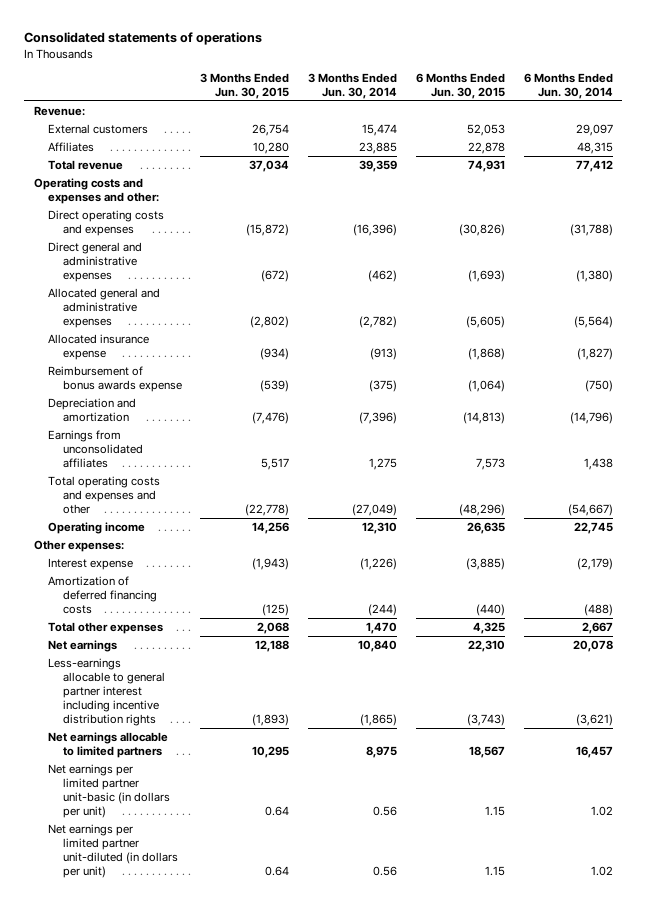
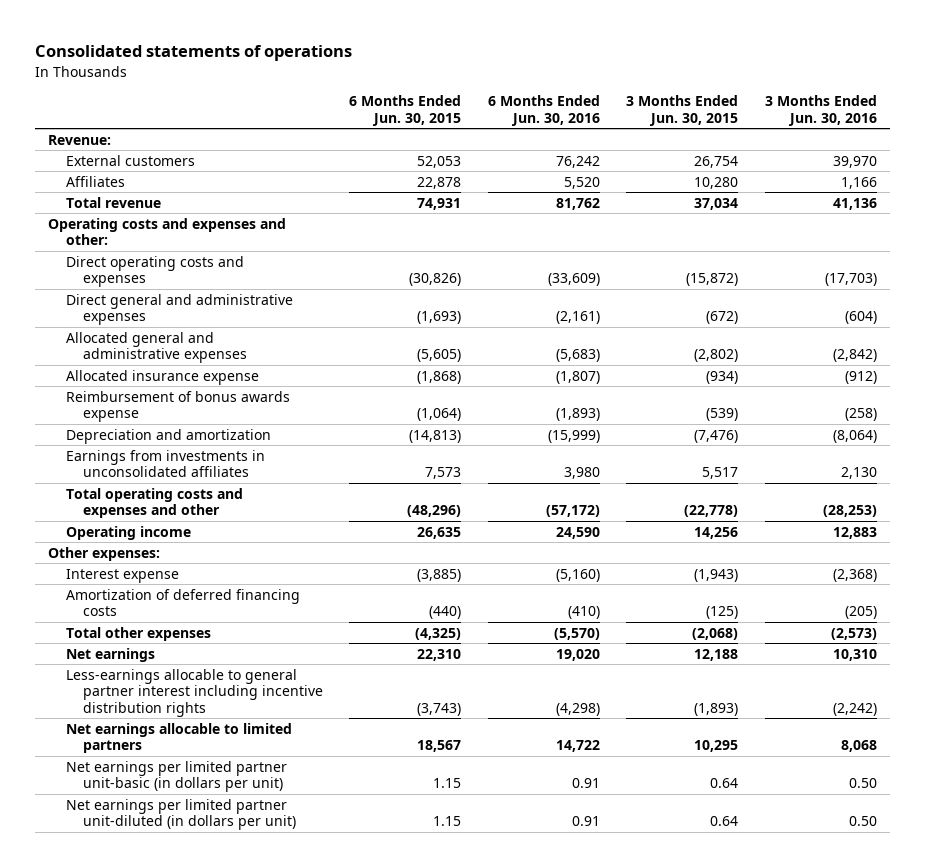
[308,73,398,100] 3 Months Ended Jun. 30, 2014 -> none
[523,73,613,100] 6 Months Ended Jun. 30, 2014 -> none
none -> [487,95,600,126] 6 Months Ended Jun. 30, 2016
none -> [764,95,877,126] 3 Months Ended Jun. 30, 2016
[48,429,143,469] Earnings from unconsolidated affiliates -> [65,449,265,478] Earnings from investments in unconsolidated affiliates
[257,621,290,634] 2,068 -> [692,627,739,640] (2,068)
[473,621,506,634] 4,325 -> [415,627,462,640] (4,325)

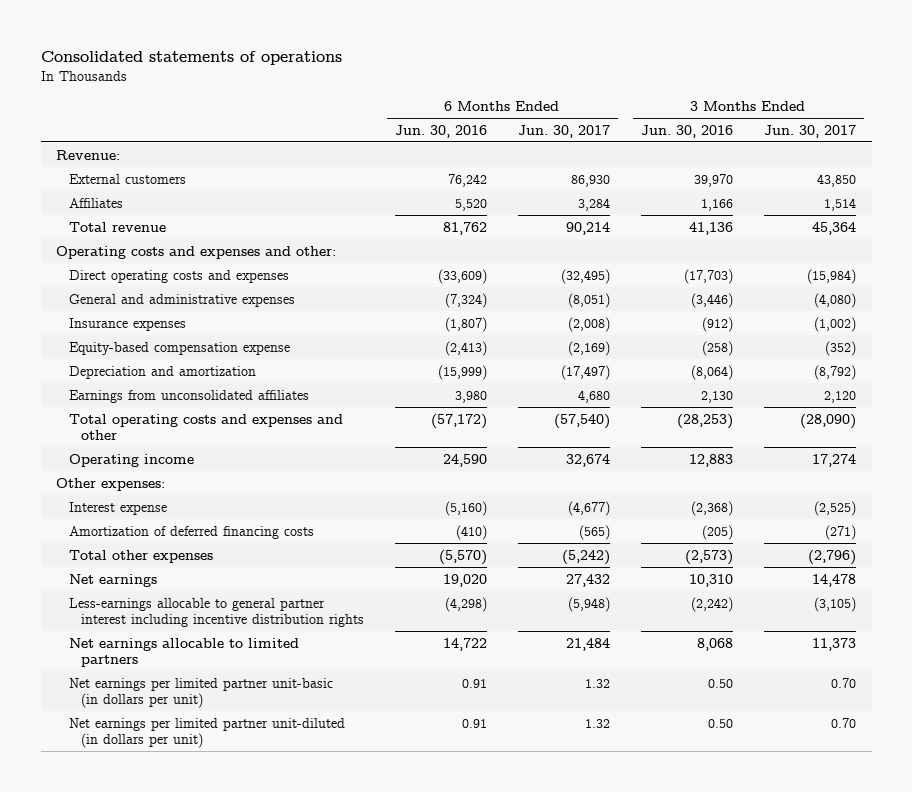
[349,95,462,126] 6 Months Ended Jun. 30, 2015 -> none
[626,95,739,126] 3 Months Ended Jun. 30, 2015 -> none
none -> [517,124,610,138] Jun. 30, 2017
none -> [763,124,856,138] Jun. 30, 2017
[65,331,247,364] Allocated general and administrative expenses -> none
[65,390,290,423] Reimbursement of bonus awards expense -> none
[65,293,293,326] Direct general and administrative expenses -> [68,293,295,307] General and administrative expenses
[555,311,600,325] (2,161) -> [444,292,487,308] (7,324)
[844,311,877,325] (604) -> [690,292,733,308] (3,446)
[65,369,259,385] Allocated insurance expense -> [68,317,186,331] Insurance expenses
none -> [68,341,290,355] Equity-based compensation expense
[65,449,265,478] Earnings from investments in unconsolidated affiliates -> [68,389,309,403] Earnings from unconsolidated affiliates

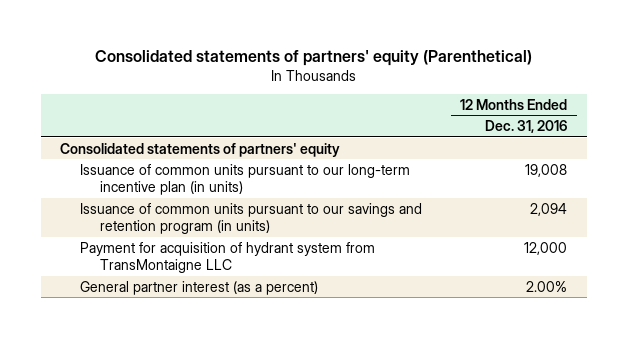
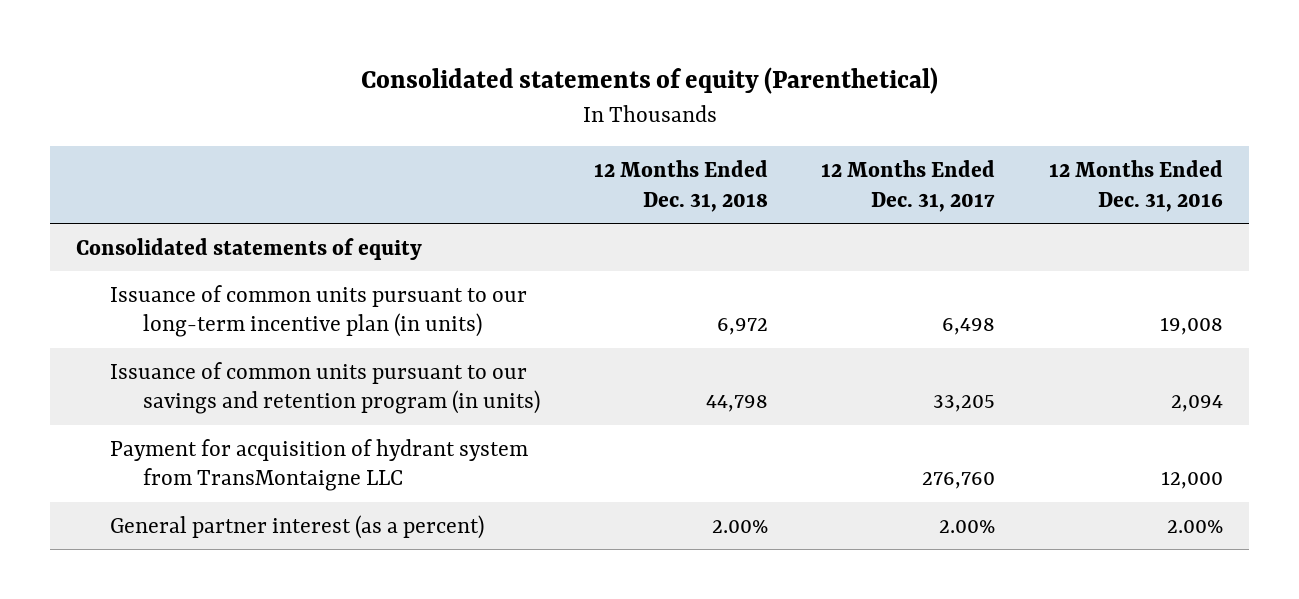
[94,49,532,66] Consolidated statements of partners' equity (Parenthetical) -> [360,67,938,95] Consolidated statements of equity (Parenthetical)
none -> [593,159,768,212] 12 Months Ended Dec. 31, 2018
none -> [821,159,996,212] 12 Months Ended Dec. 31, 2017
[59,142,340,157] Consolidated statements of partners' equity -> [76,237,423,260] Consolidated statements of equity

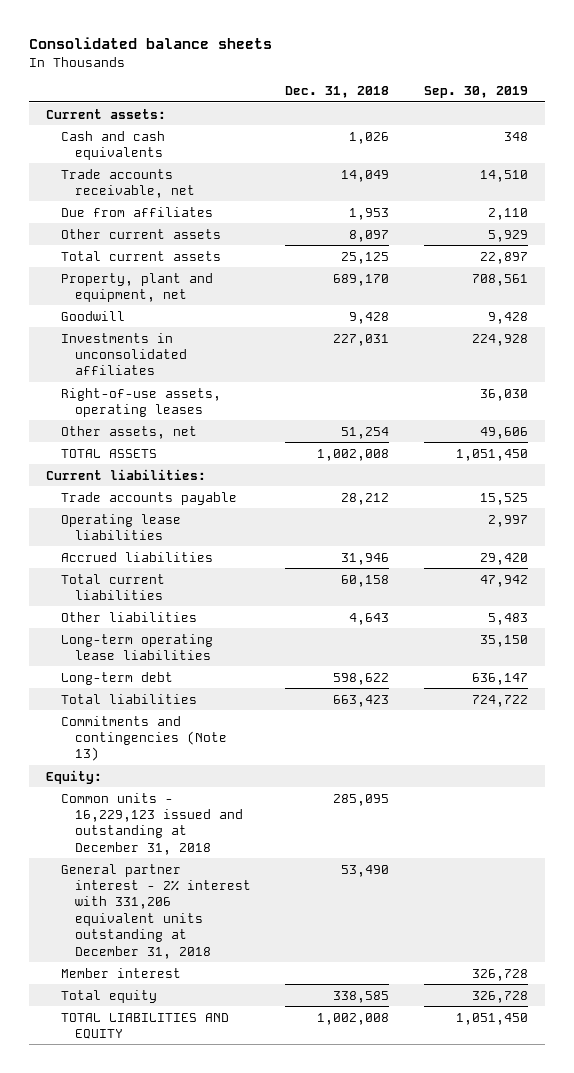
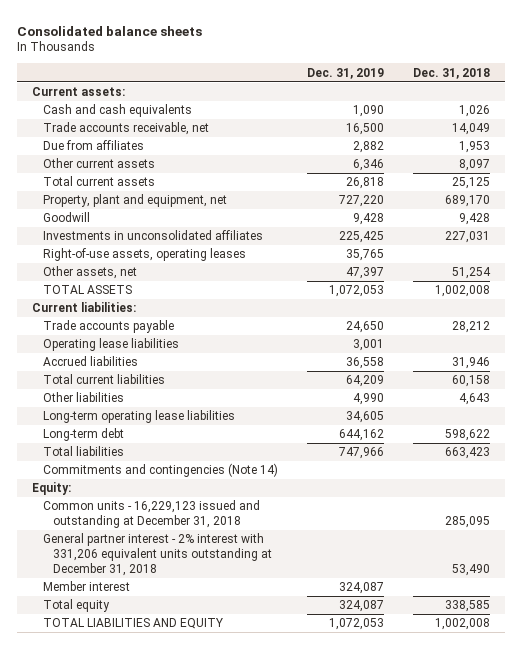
[424,86,529,99] Sep. 30, 2019 -> none
none -> [306,67,384,79] Dec. 31, 2019
[60,715,227,762] Commitments and contingencies (Note 13) -> [42,463,278,478] Commitments and contingencies (Note 14)

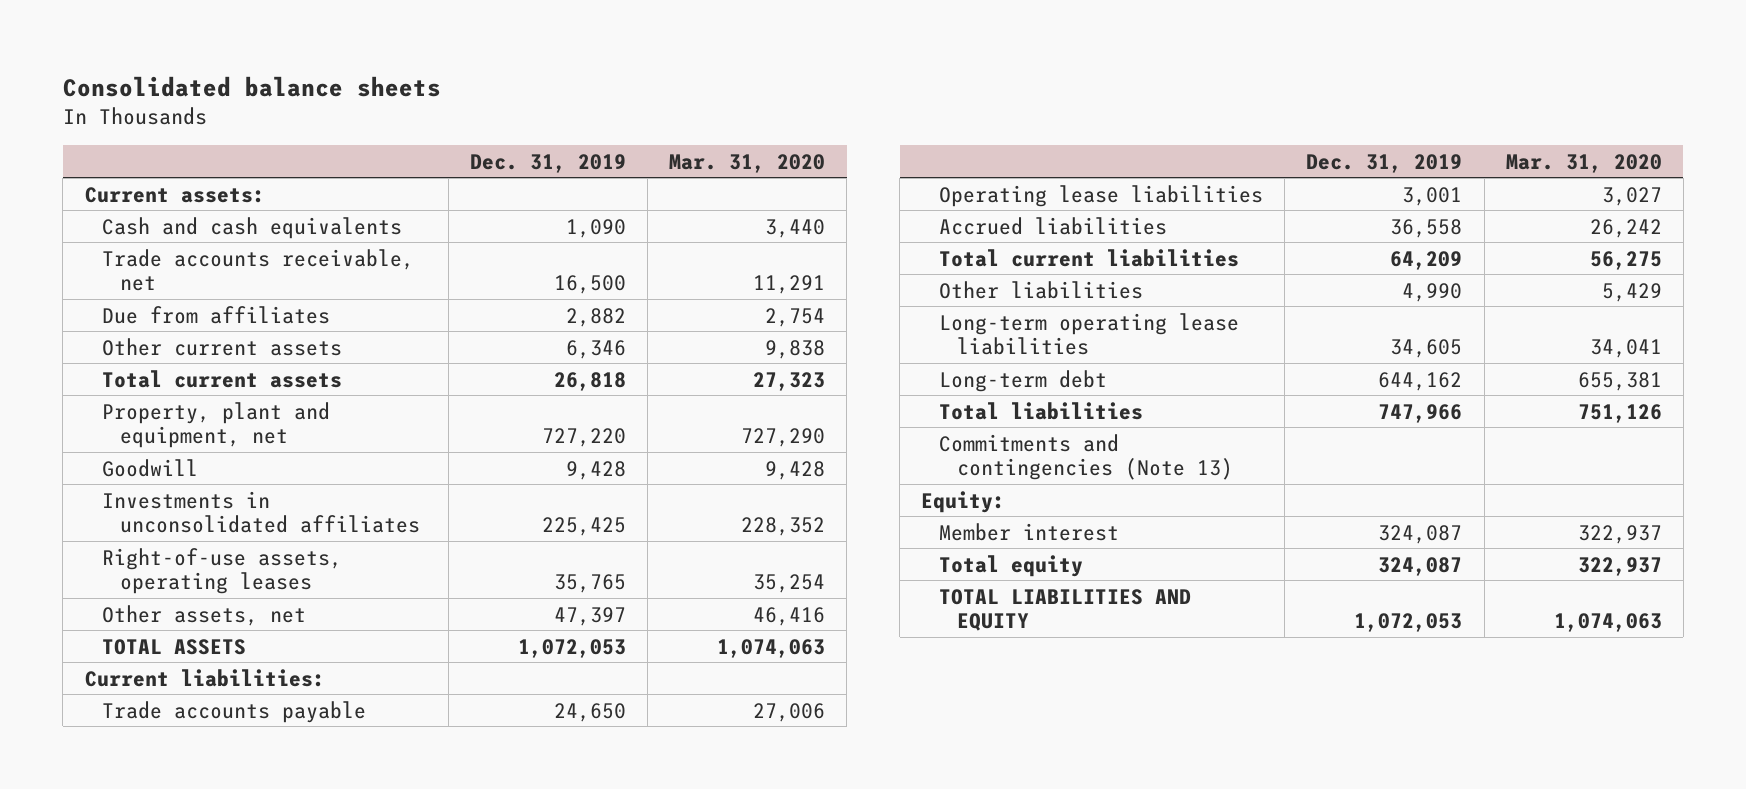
[413,67,491,79] Dec. 31, 2018 -> none
none -> [669,153,826,173] Mar. 31, 2020
[42,463,278,478] Commitments and contingencies (Note 14) -> [939,433,1233,481] Commitments and contingencies (Note 13)
[42,500,260,528] Common units - 16,229,123 issued and outstanding at December 31, 2018 -> none
[42,533,273,576] General partner interest - 2% interest with 331,206 equivalent units outstanding at December 31, 2018 -> none

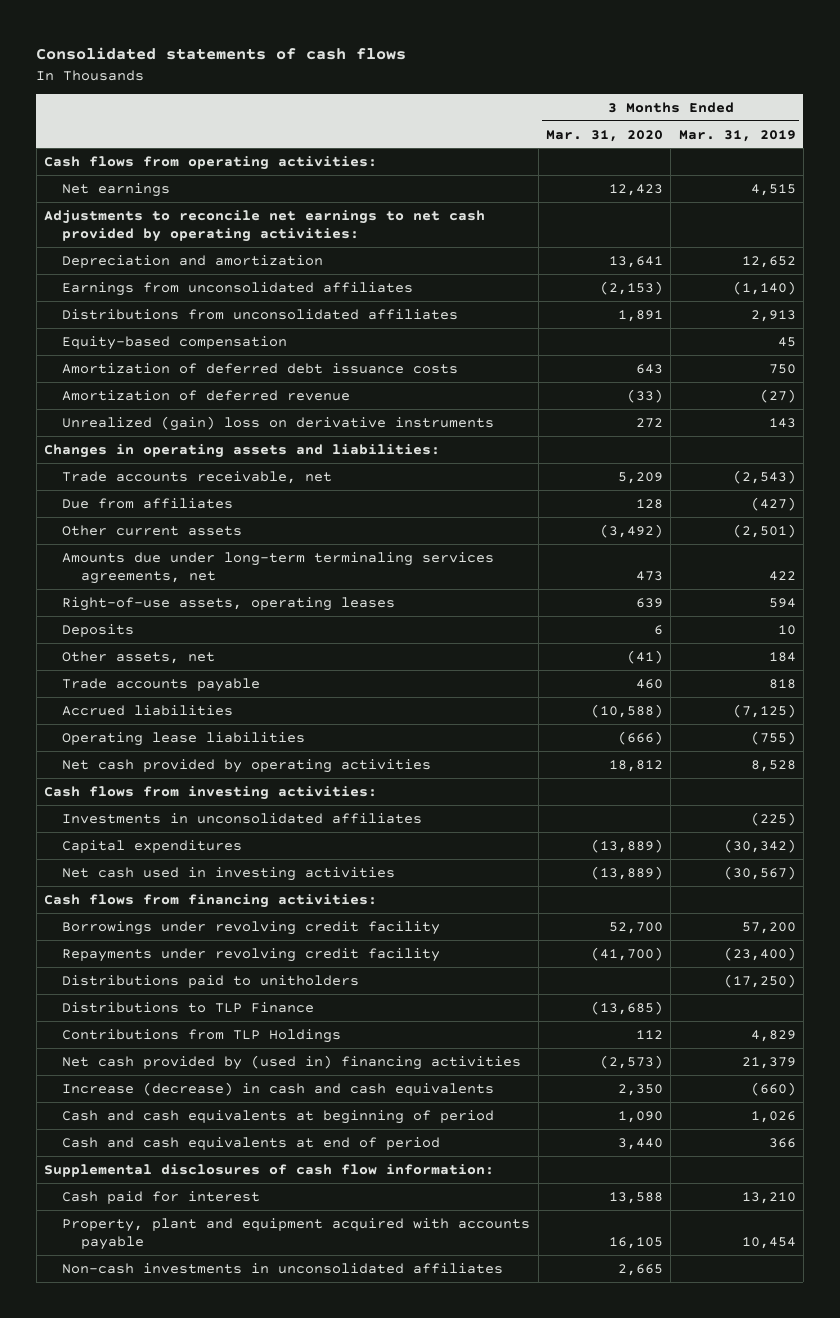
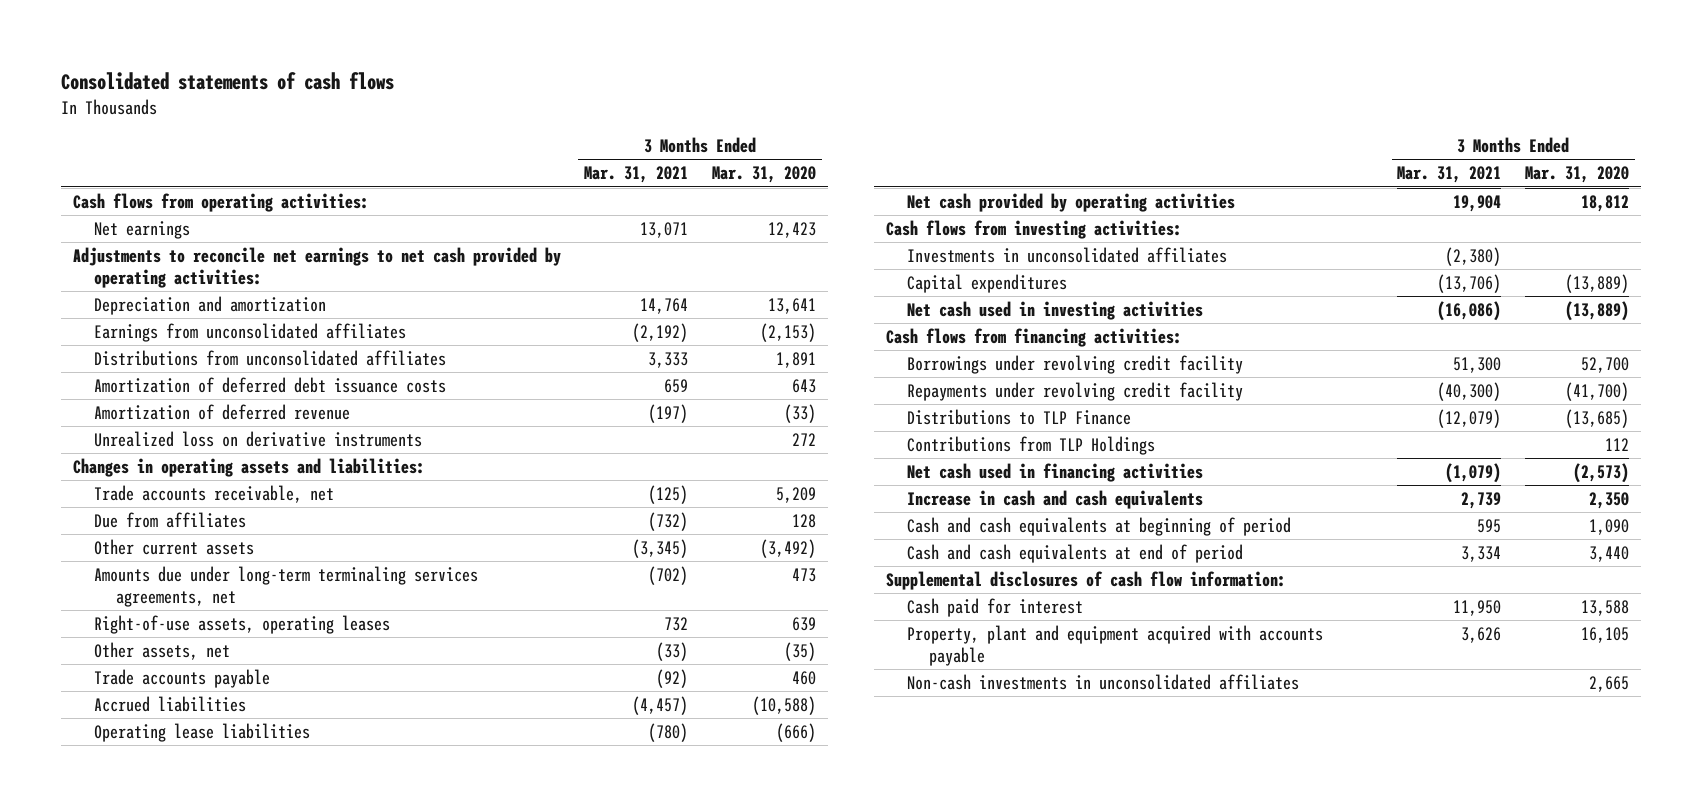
[678,129,796,142] Mar. 31, 2019 -> none
none -> [584,166,689,184] Mar. 31, 2021
[62,335,288,350] Equity-based compensation -> none
[62,415,495,431] Unrealized (gain) loss on derivative instruments -> [94,431,423,448] Unrealized loss on derivative instruments
[62,623,135,637] Deposits -> none
[626,649,663,664] (41) -> [784,642,817,662] (35)
[62,974,360,988] Distributions paid to unitholders -> none
[62,1054,522,1070] Net cash provided by (used in) financing activities -> [907,463,1204,483] Net cash used in financing activities
[62,1081,495,1096] Increase (decrease) in cash and cash equivalents -> [907,490,1204,510] Increase in cash and cash equivalents

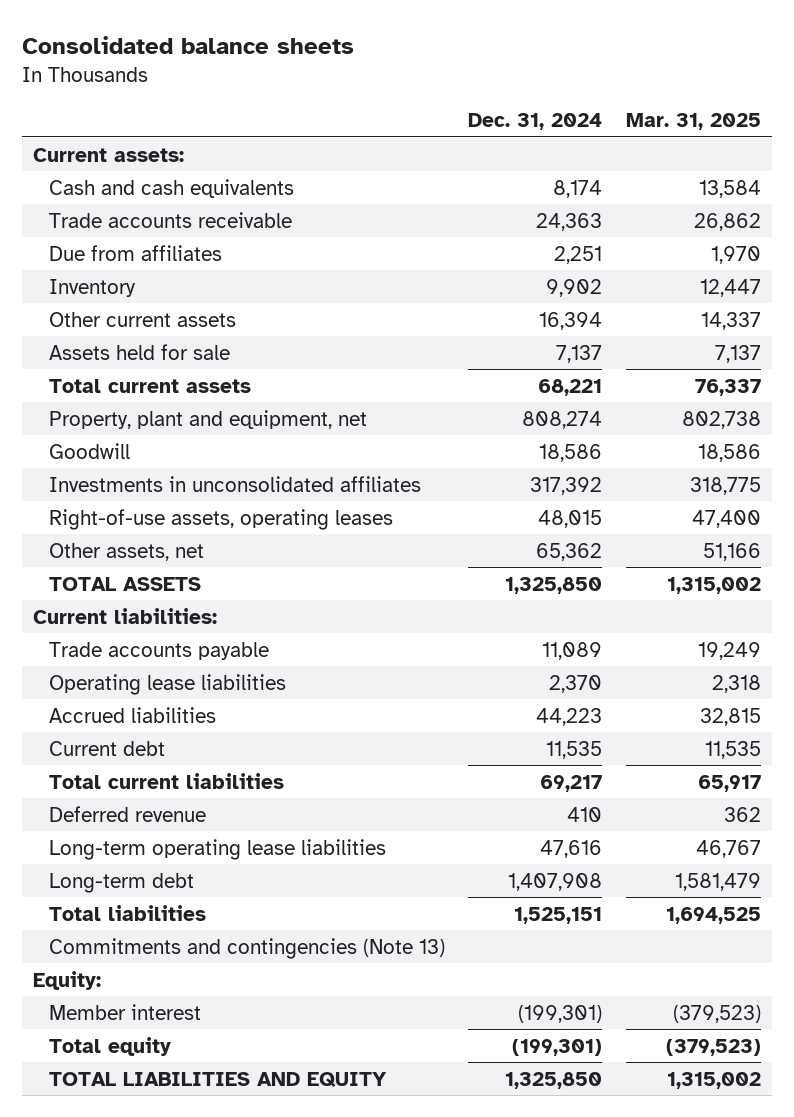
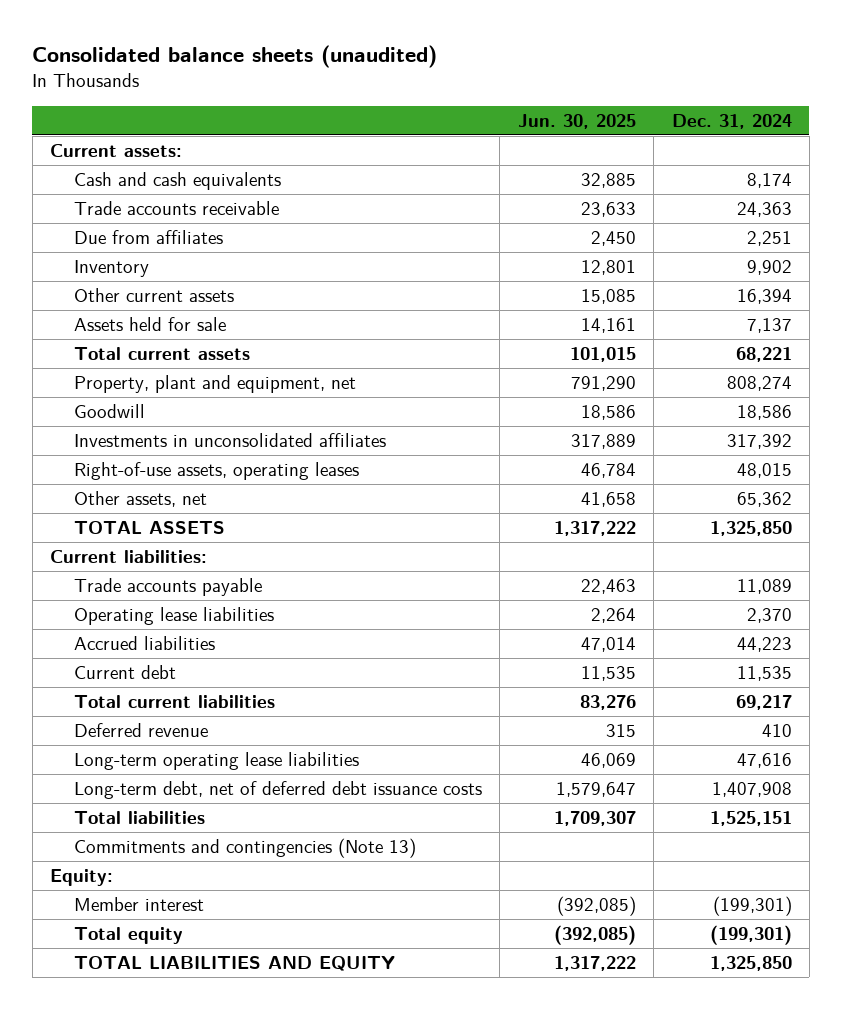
[21,36,354,55] Consolidated balance sheets -> [32,44,438,68] Consolidated balance sheets (unaudited)
[625,112,761,130] Mar. 31, 2025 -> none
none -> [517,113,636,129] Jun. 30, 2025
[48,872,194,893] Long-term debt -> [74,781,483,800] Long-term debt, net of deferred debt issuance costs

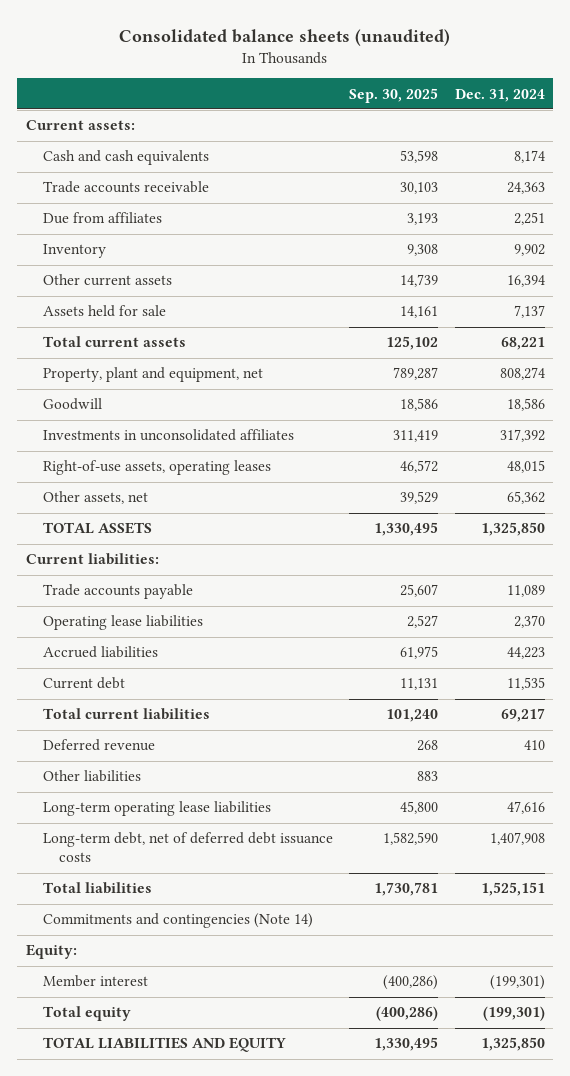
[517,113,636,129] Jun. 30, 2025 -> none
none -> [349,87,439,103] Sep. 30, 2025
none -> [42,770,141,783] Other liabilities
[74,838,417,859] Commitments and contingencies (Note 13) -> [42,913,313,929] Commitments and contingencies (Note 14)

